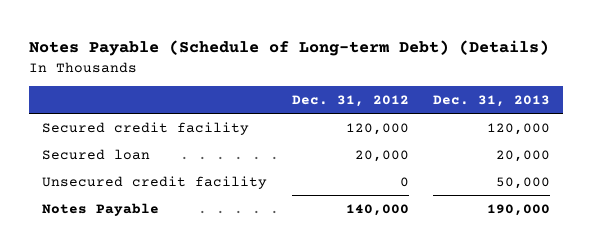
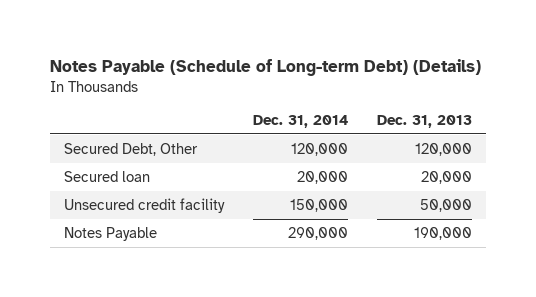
[291,94,409,107] Dec. 31, 2012 -> none
none -> [252,114,348,128] Dec. 31, 2014
[41,121,249,135] Secured credit facility -> none
none -> [64,142,199,156] Secured Debt, Other

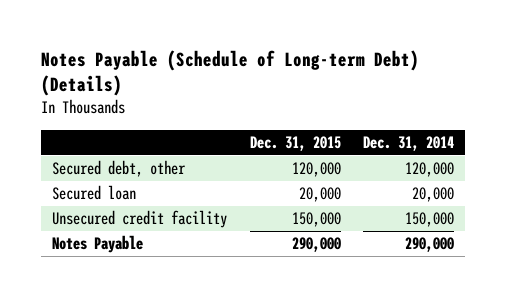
[376,114,472,128] Dec. 31, 2013 -> none
none -> [249,136,341,152] Dec. 31, 2015
[64,142,199,156] Secured Debt, Other -> [51,160,186,178] Secured debt, other

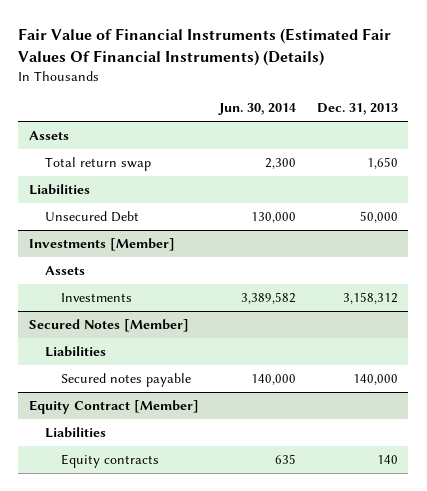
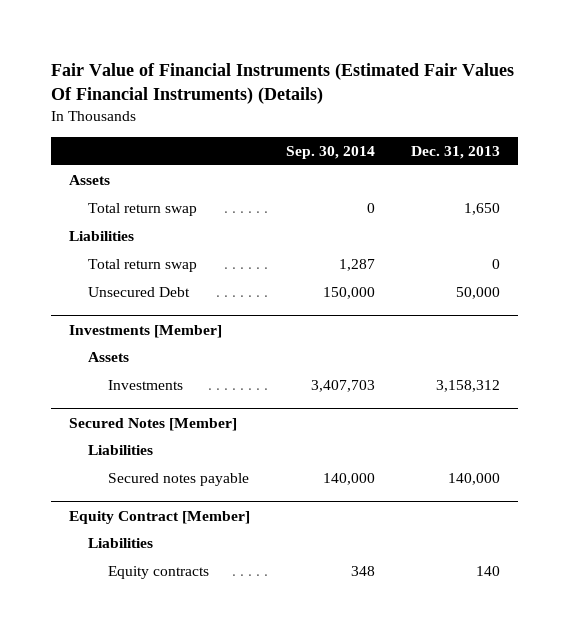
[218,103,297,116] Jun. 30, 2014 -> none
none -> [286,146,376,160] Sep. 30, 2014
none -> [88,258,198,272] Total return swap

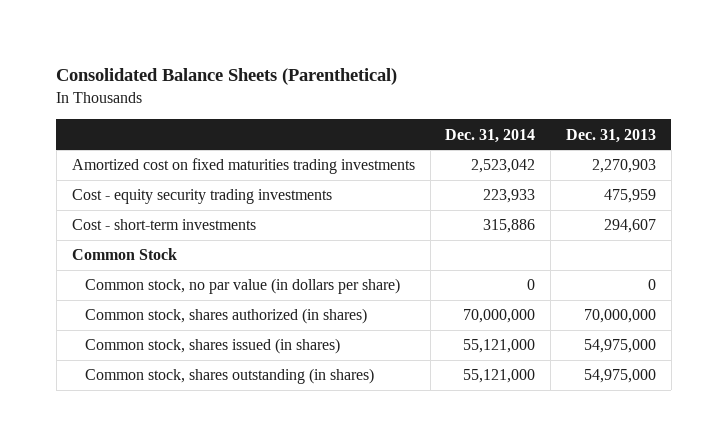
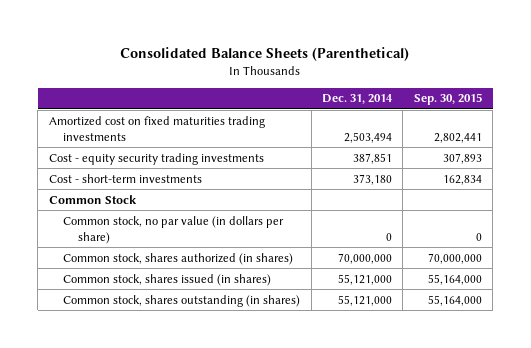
[566,128,657,143] Dec. 31, 2013 -> none
none -> [413,93,482,106] Sep. 30, 2015
[471,159,536,174] 2,523,042 -> [344,131,393,143] 2,503,494
[483,189,536,204] 223,933 -> [353,152,393,164] 387,851
[483,219,536,234] 315,886 -> [353,173,393,185] 373,180

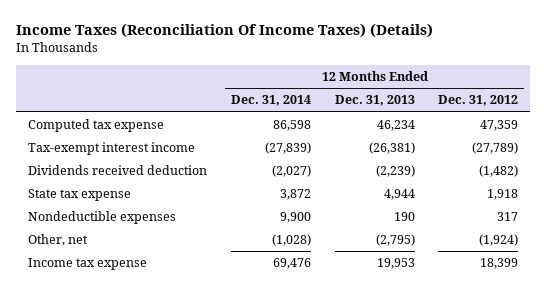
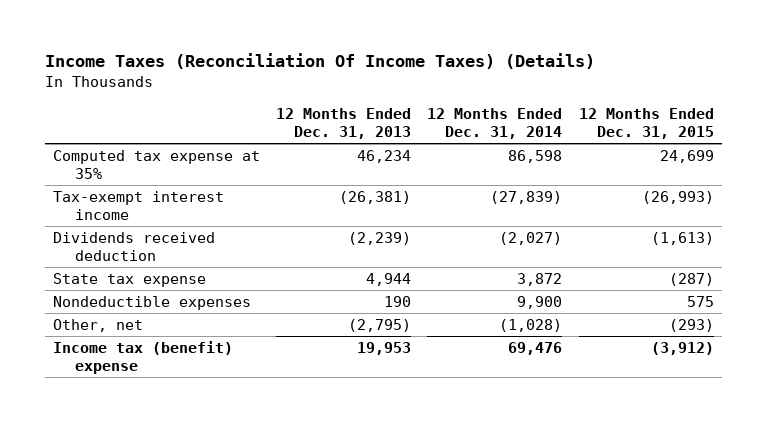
[438,95,519,107] Dec. 31, 2012 -> none
none -> [578,107,714,139] 12 Months Ended Dec. 31, 2015
[27,119,164,133] Computed tax expense -> [52,149,260,180] Computed tax expense at 35%
[27,258,147,271] Income tax expense -> [52,340,233,375] Income tax (benefit) expense

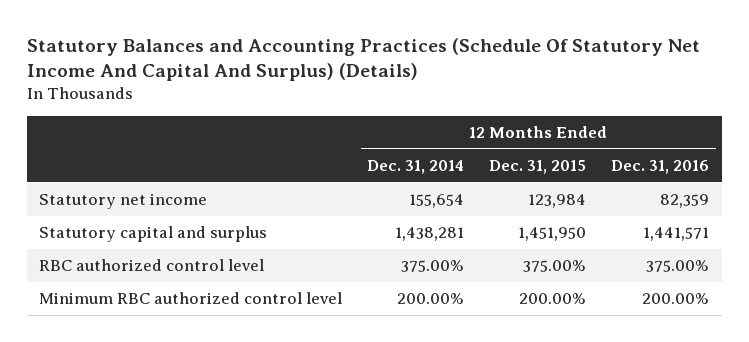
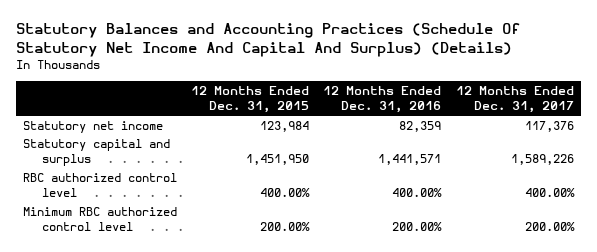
[367,159,465,174] Dec. 31, 2014 -> none
none -> [455,86,574,114] 12 Months Ended Dec. 31, 2017
[523,260,587,273] 375.00% -> [260,187,311,197] 400.00%
[646,260,710,273] 375.00% -> [392,187,443,197] 400.00%

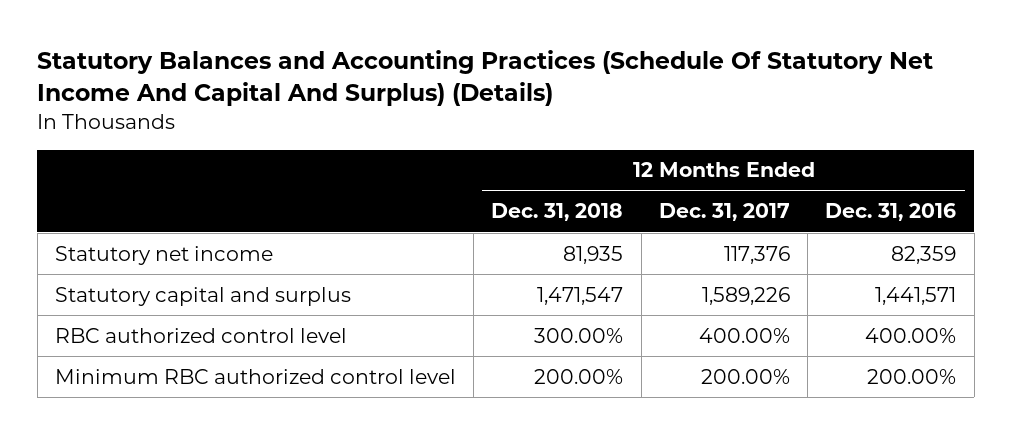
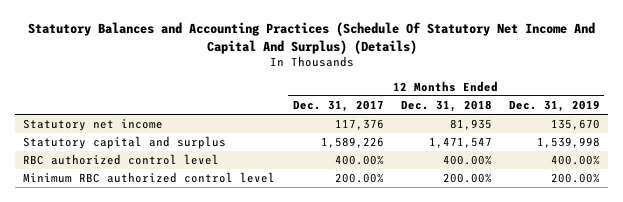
[825,203,957,222] Dec. 31, 2016 -> none
none -> [508,100,600,113] Dec. 31, 2019
[534,327,624,343] 300.00% -> [442,155,492,166] 400.00%

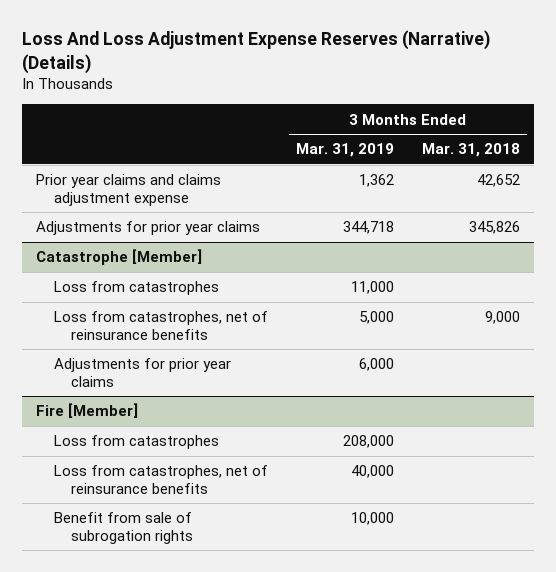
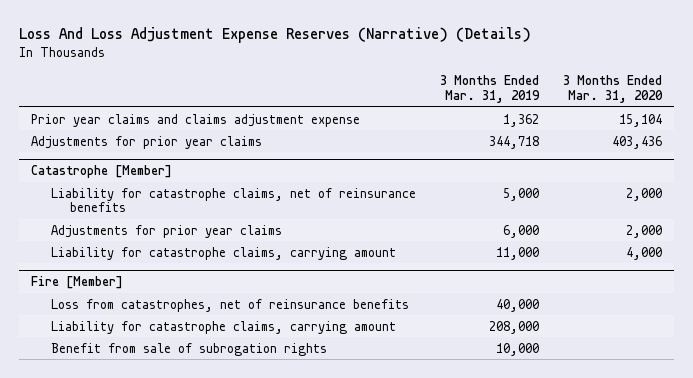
[422,143,521,158] Mar. 31, 2018 -> none
none -> [562,75,663,104] 3 Months Ended Mar. 31, 2020
[53,281,219,296] Loss from catastrophes -> none
[53,311,268,340] Loss from catastrophes, net of reinsurance benefits -> none
none -> [50,187,416,213] Liability for catastrophe claims, net of reinsurance benefits
none -> [50,246,396,260] Liability for catastrophe claims, carrying amount
[53,435,219,450] Loss from catastrophes -> none
none -> [50,320,396,334] Liability for catastrophe claims, carrying amount

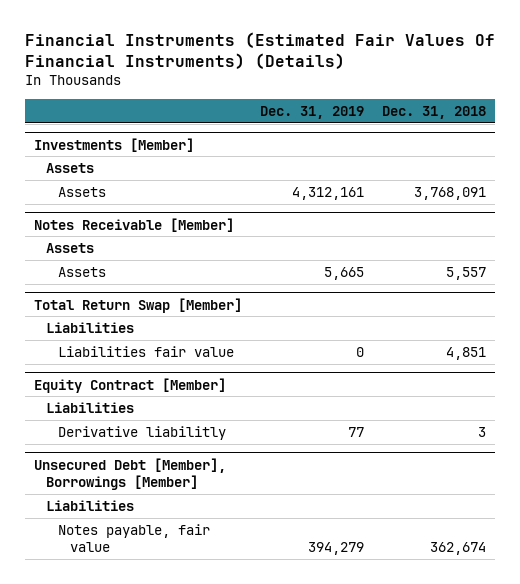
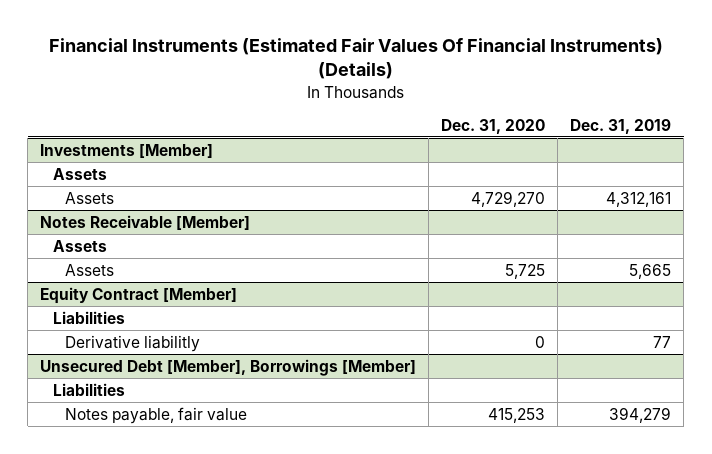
[382,105,487,119] Dec. 31, 2018 -> none
none -> [441,118,546,134] Dec. 31, 2020
[33,297,242,313] Total Return Swap [Member] -> none
[45,321,134,333] Liabilities -> none
[57,345,234,357] Liabilities fair value -> none

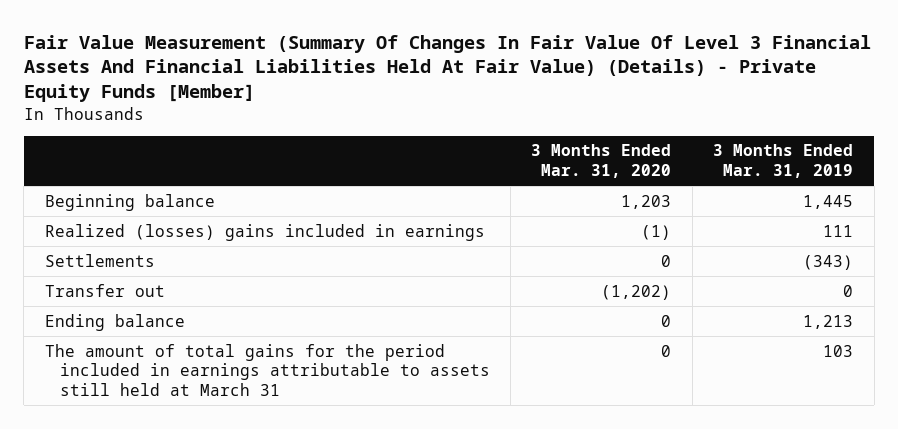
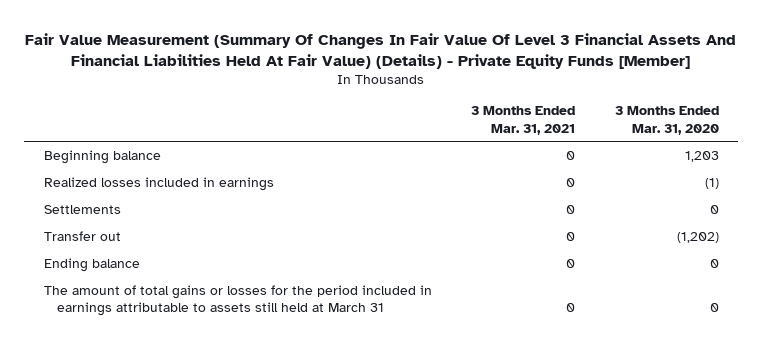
[713,144,854,178] 3 Months Ended Mar. 31, 2019 -> none
none -> [471,106,576,135] 3 Months Ended Mar. 31, 2021
[44,223,485,241] Realized (losses) gains included in earnings -> [43,176,274,191] Realized losses included in earnings
[44,343,490,396] The amount of total gains for the period included in earnings attributable to assets still held at March 31 -> [43,284,432,317] The amount of total gains or losses for the period included in earnings attributable to assets still held at March 31

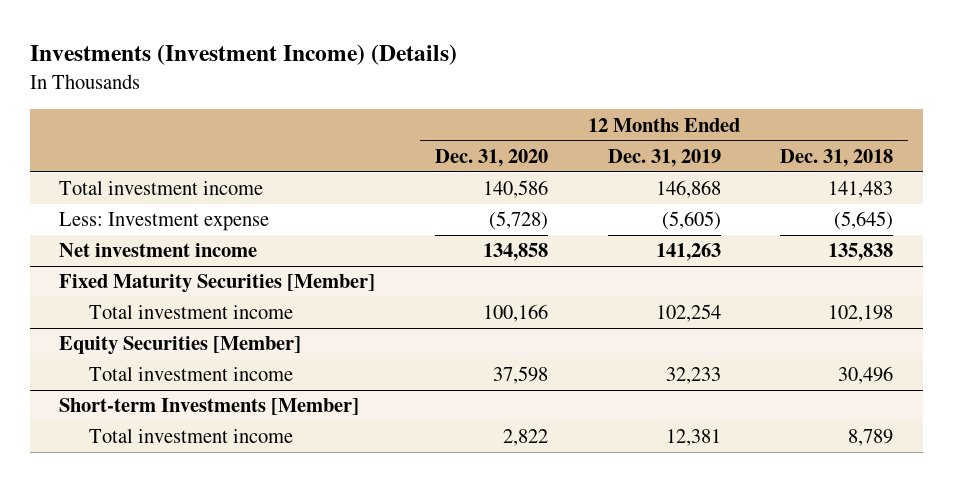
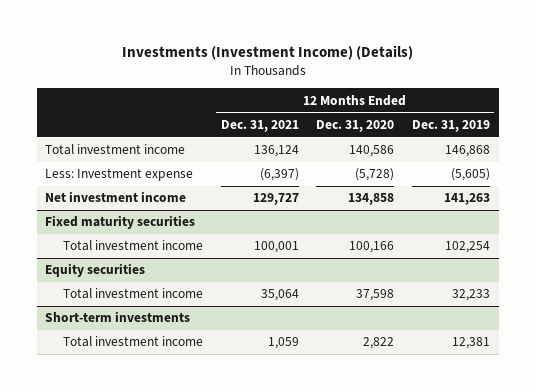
[780,149,894,168] Dec. 31, 2018 -> none
none -> [220,119,299,132] Dec. 31, 2021
[59,274,376,294] Fixed Maturity Securities [Member] -> [45,215,196,230] Fixed maturity securities
[59,336,302,356] Equity Securities [Member] -> [45,263,146,278] Equity securities
[59,398,360,416] Short-term Investments [Member] -> [45,311,191,323] Short-term investments

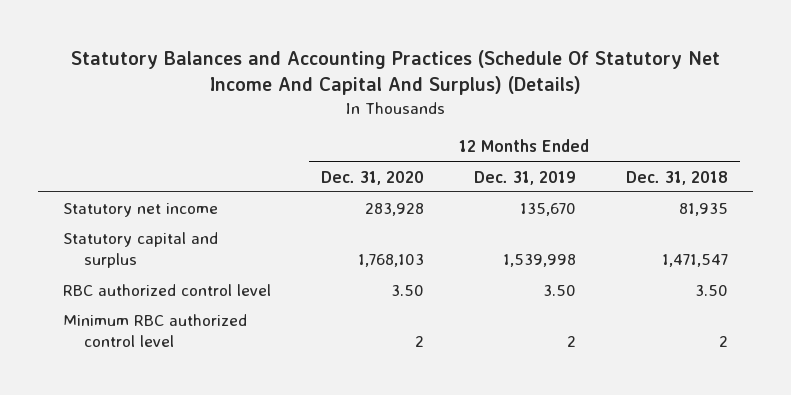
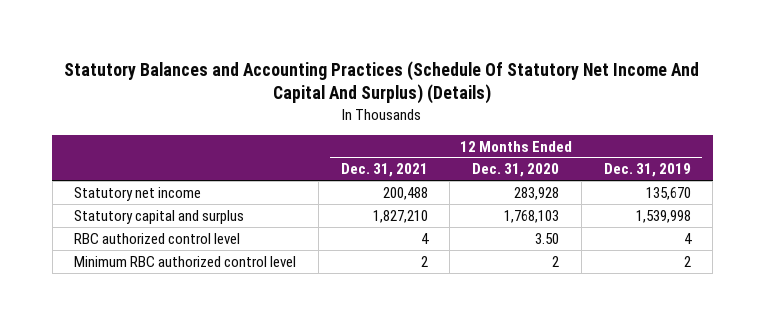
[625,170,728,185] Dec. 31, 2018 -> none
none -> [340,163,428,178] Dec. 31, 2021
[542,284,576,296] 3.50 -> [683,232,692,244] 4

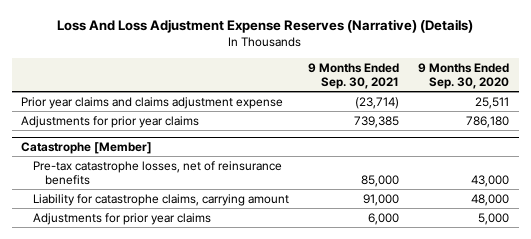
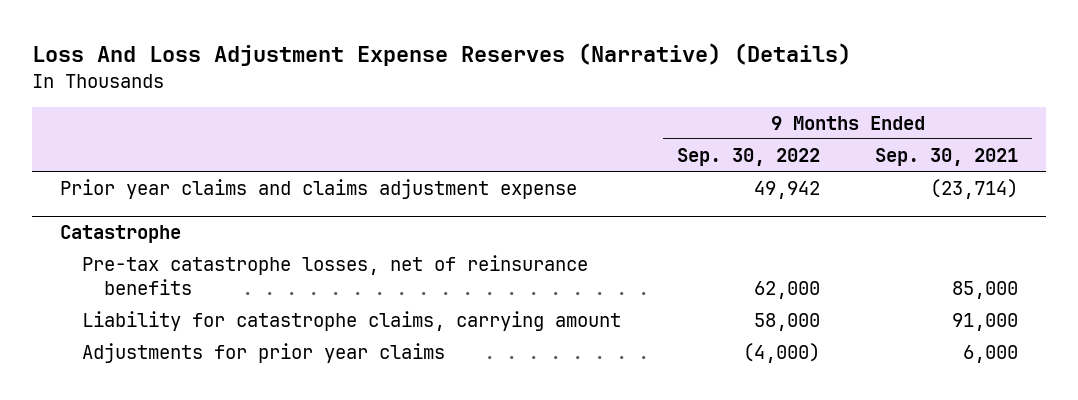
[418,62,510,89] 9 Months Ended Sep. 30, 2020 -> none
none -> [676,148,820,167] Sep. 30, 2022
[21,115,200,128] Adjustments for prior year claims -> none
[21,141,153,154] Catastrophe [Member] -> [59,225,181,244] Catastrophe

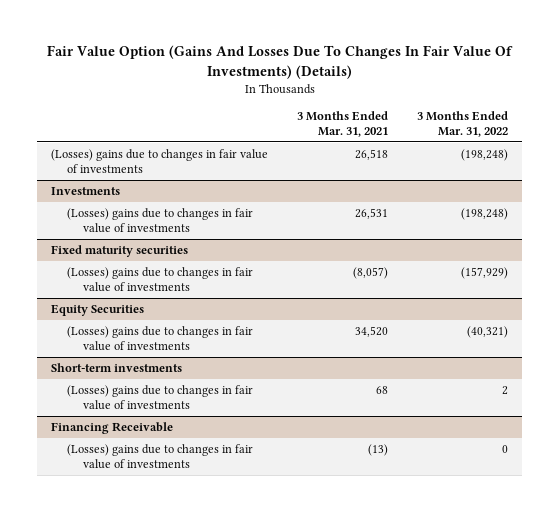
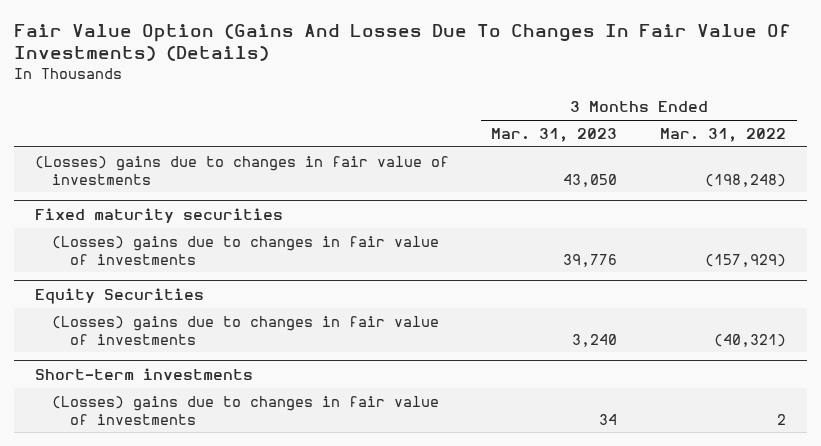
[297,111,389,137] 3 Months Ended Mar. 31, 2021 -> none
none -> [491,128,618,143] Mar. 31, 2023
[51,186,121,195] Investments -> none
[66,207,253,233] (Losses) gains due to changes in fair value of investments -> none
[51,421,174,434] Financing Receivable -> none
[66,443,253,469] (Losses) gains due to changes in fair value of investments -> none

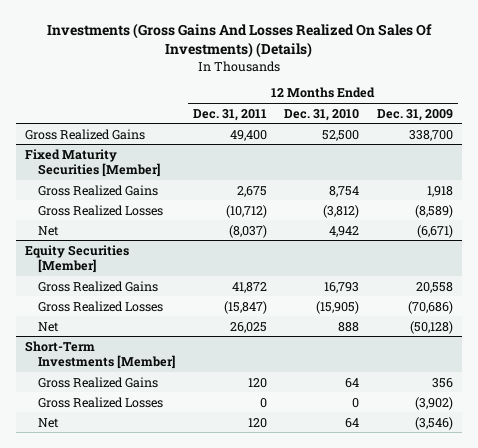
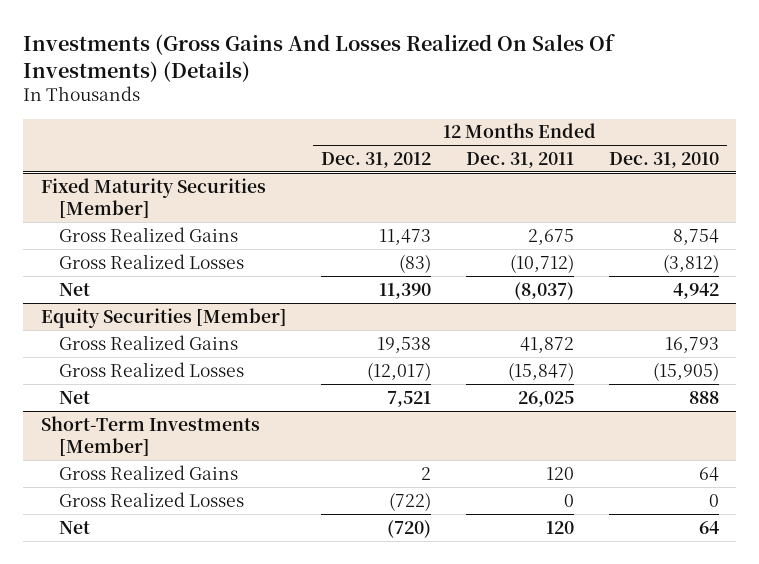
[377,108,454,121] Dec. 31, 2009 -> none
none -> [321,151,432,168] Dec. 31, 2012
[24,128,145,140] Gross Realized Gains -> none

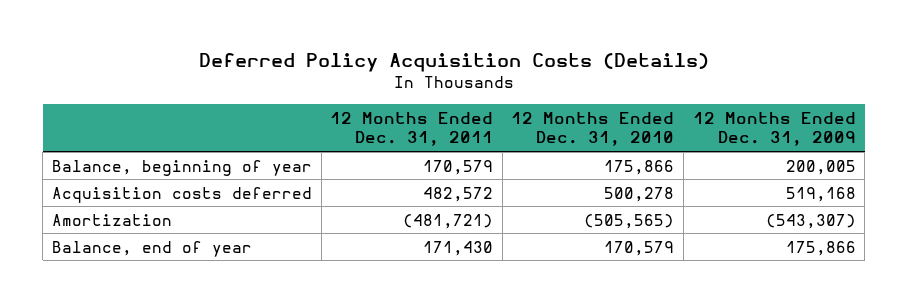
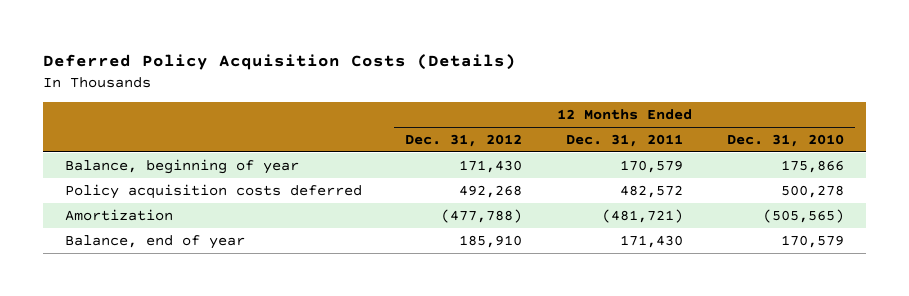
[692,111,856,147] 12 Months Ended Dec. 31, 2009 -> none
none -> [405,133,523,147] Dec. 31, 2012
[52,186,313,203] Acquisition costs deferred -> [64,183,362,199] Policy acquisition costs deferred

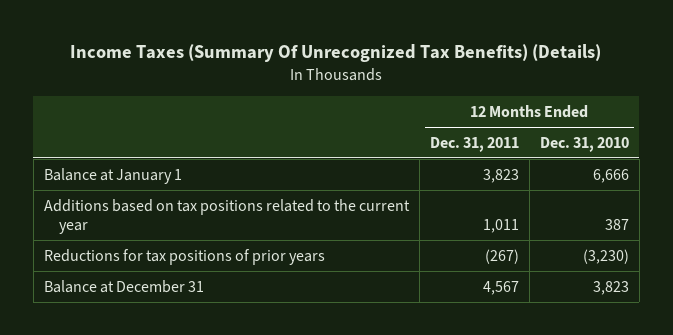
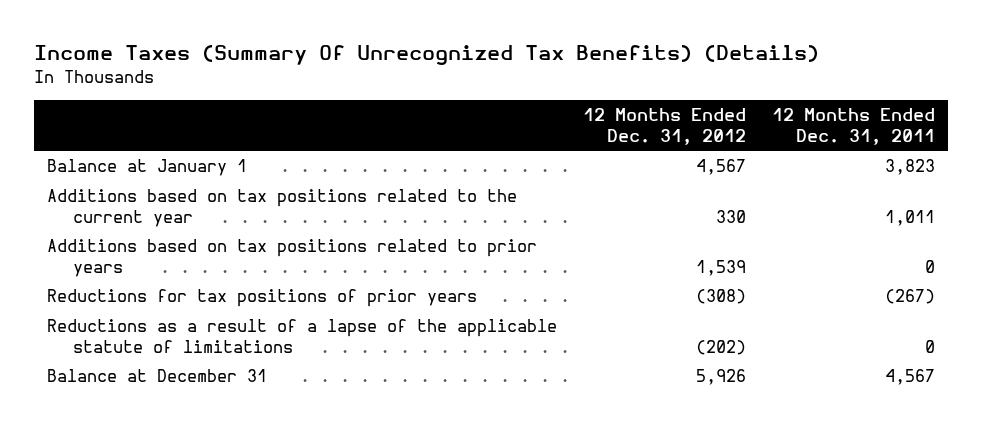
[539,136,629,152] Dec. 31, 2010 -> none
none -> [583,107,747,145] 12 Months Ended Dec. 31, 2012
none -> [47,239,538,277] Additions based on tax positions related to prior years
none -> [47,319,558,353] Reductions as a result of a lapse of the applicable statute of limitations

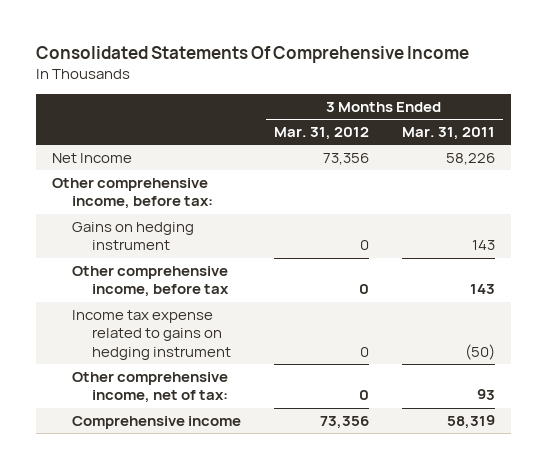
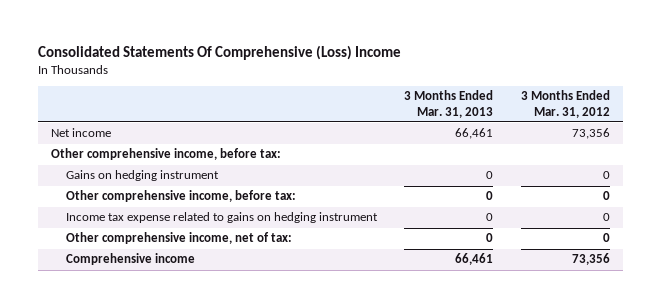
[36,46,470,64] Consolidated Statements Of Comprehensive Income -> [37,44,401,60] Consolidated Statements Of Comprehensive (Loss) Income
[401,127,495,141] Mar. 31, 2011 -> none
none -> [404,90,494,118] 3 Months Ended Mar. 31, 2013
[52,153,133,164] Net Income -> [51,128,112,138] Net income
[72,266,230,298] Other comprehensive income, before tax -> [65,190,296,203] Other comprehensive income, before tax:

